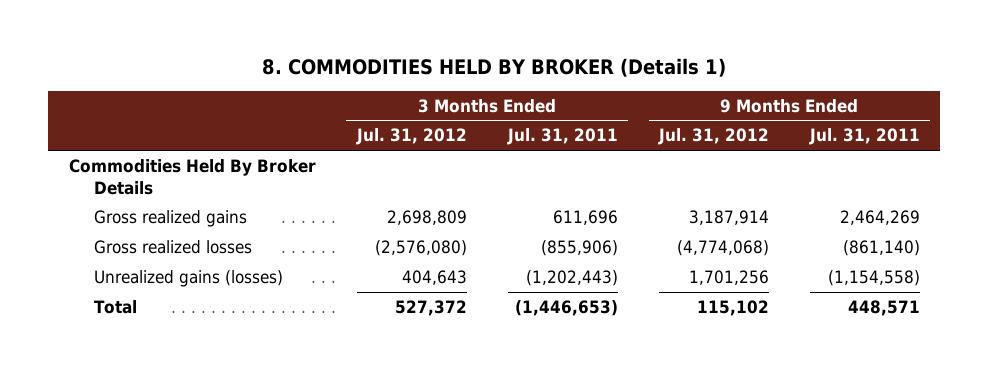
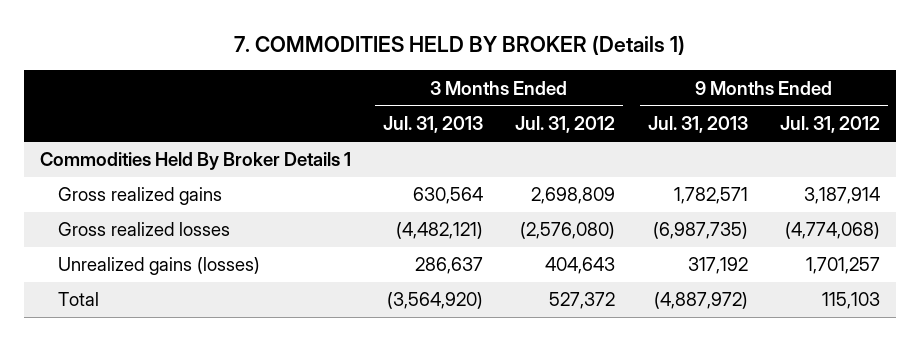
[262,58,727,78] 8. COMMODITIES HELD BY BROKER (Details 1) -> [233,35,685,56] 7. COMMODITIES HELD BY BROKER (Details 1)
[506,128,618,146] Jul. 31, 2011 -> none
[808,128,920,146] Jul. 31, 2011 -> none
none -> [383,116,484,134] Jul. 31, 2013
none -> [647,116,748,134] Jul. 31, 2013
[68,158,316,195] Commodities Held By Broker Details -> [39,152,351,171] Commodities Held By Broker Details 1
[688,269,769,285] 1,701,256 -> [805,257,880,275] 1,701,257
[696,299,769,316] 115,102 -> [821,292,880,310] 115,103

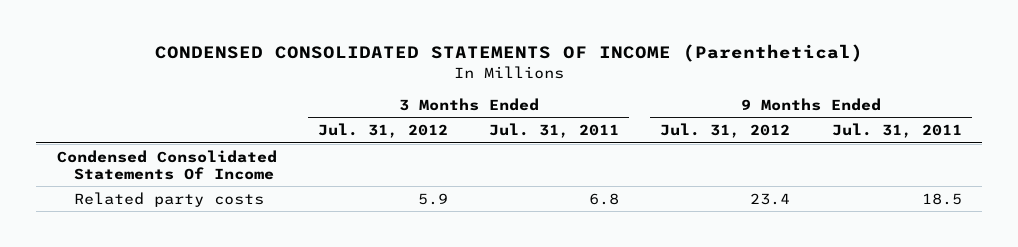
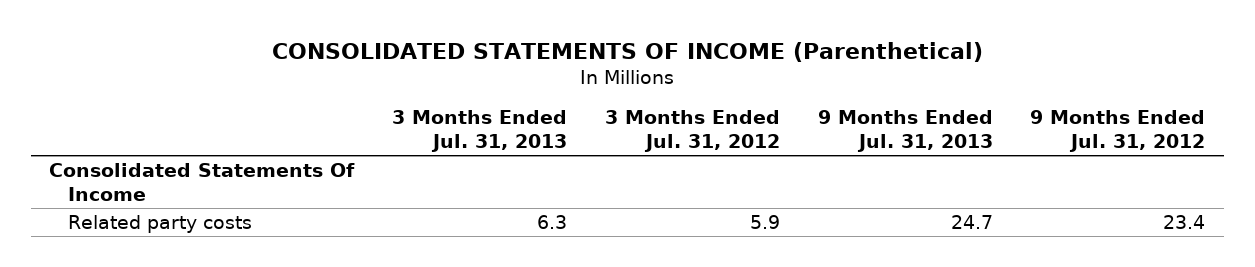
[155,44,864,63] CONDENSED CONSOLIDATED STATEMENTS OF INCOME (Parenthetical) -> [272,42,984,63] CONSOLIDATED STATEMENTS OF INCOME (Parenthetical)
[489,122,620,138] Jul. 31, 2011 -> none
[831,122,962,138] Jul. 31, 2011 -> none
none -> [392,109,568,152] 3 Months Ended Jul. 31, 2013
none -> [817,109,993,152] 9 Months Ended Jul. 31, 2013
[56,149,277,180] Condensed Consolidated Statements Of Income -> [49,162,356,201] Consolidated Statements Of Income

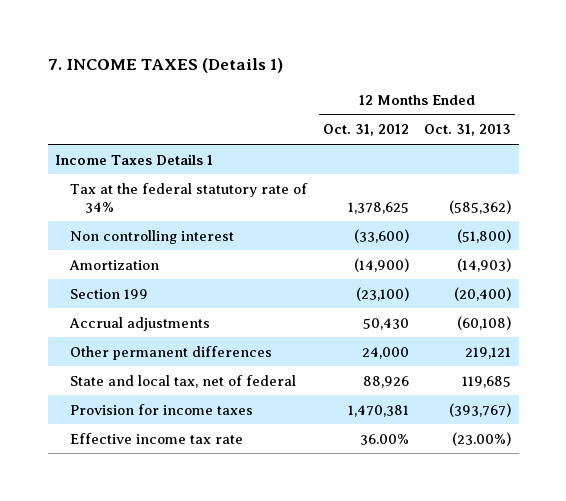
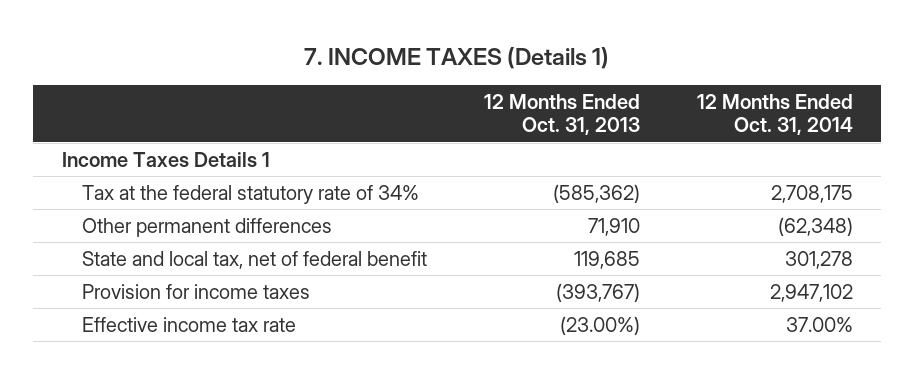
[322,124,409,137] Oct. 31, 2012 -> none
none -> [696,93,853,136] 12 Months Ended Oct. 31, 2014
[70,229,235,244] Non controlling interest -> none
[69,259,160,270] Amortization -> none
[70,288,149,299] Section 199 -> none
[69,316,211,331] Accrual adjustments -> none
[465,346,512,359] 219,121 -> [587,217,640,236] 71,910
[70,374,297,388] State and local tax, net of federal -> [81,250,427,269] State and local tax, net of federal benefit

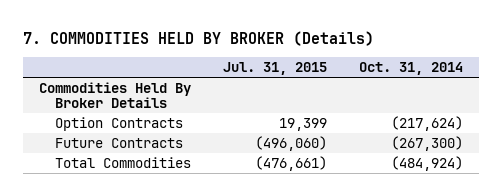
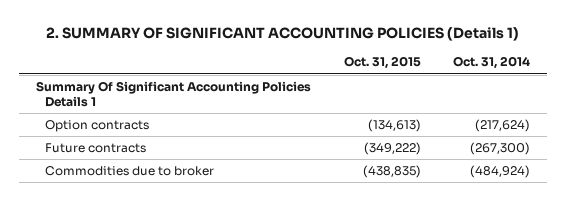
[23,31,375,47] 7. COMMODITIES HELD BY BROKER (Details) -> [46,27,520,42] 2. SUMMARY OF SIGNIFICANT ACCOUNTING POLICIES (Details 1)
[223,62,328,76] Jul. 31, 2015 -> none
none -> [343,56,421,70] Oct. 31, 2015
[39,81,192,109] Commodities Held By Broker Details -> none
none -> [35,81,311,107] Summary Of Significant Accounting Policies Details 1
[55,116,184,131] Option Contracts -> [45,120,150,133] Option contracts
[55,137,184,148] Future Contracts -> [45,143,147,154] Future contracts
[55,156,192,168] Total Commodities -> [45,166,215,177] Commodities due to broker

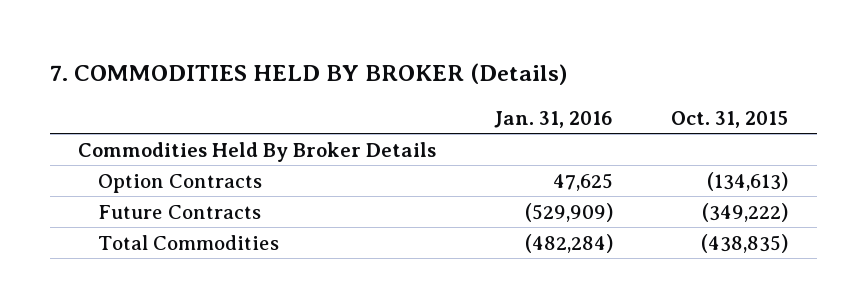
[46,27,520,42] 2. SUMMARY OF SIGNIFICANT ACCOUNTING POLICIES (Details 1) -> [49,63,567,86] 7. COMMODITIES HELD BY BROKER (Details)
[453,56,531,70] Oct. 31, 2014 -> none
none -> [494,110,614,128] Jan. 31, 2016
[35,81,311,107] Summary Of Significant Accounting Policies Details 1 -> none
none -> [78,141,437,162] Commodities Held By Broker Details
[45,120,150,133] Option contracts -> [98,173,263,193] Option Contracts
[45,143,147,154] Future contracts -> [98,204,262,219] Future Contracts
[45,166,215,177] Commodities due to broker -> [98,234,280,250] Total Commodities

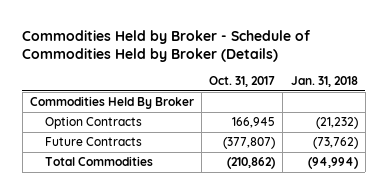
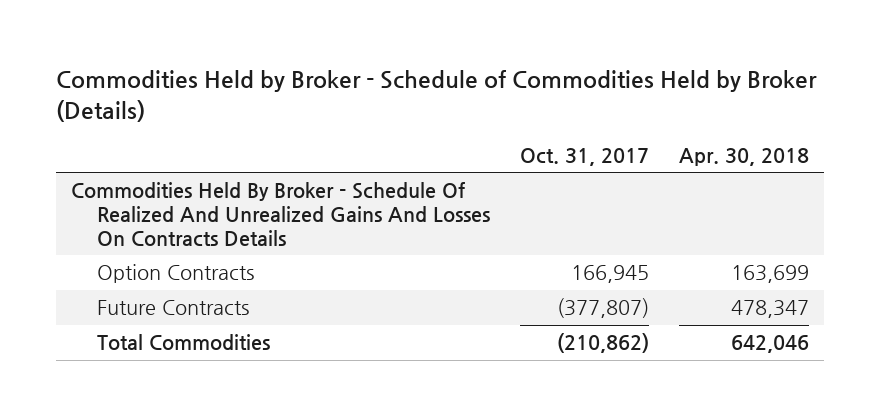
[290,76,358,88] Jan. 31, 2018 -> none
none -> [678,147,809,166] Apr. 30, 2018
[29,96,194,110] Commodities Held By Broker -> [70,182,491,247] Commodities Held By Broker - Schedule Of Realized And Unrealized Gains And Losses On Contracts Details

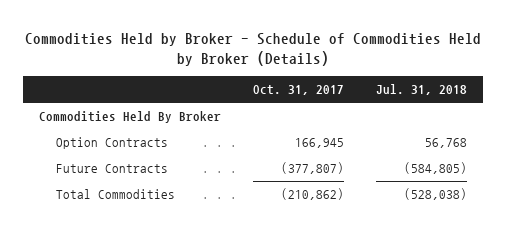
[678,147,809,166] Apr. 30, 2018 -> none
none -> [376,84,468,96] Jul. 31, 2018
[70,182,491,247] Commodities Held By Broker - Schedule Of Realized And Unrealized Gains And Losses On Contracts Details -> [39,111,222,124] Commodities Held By Broker

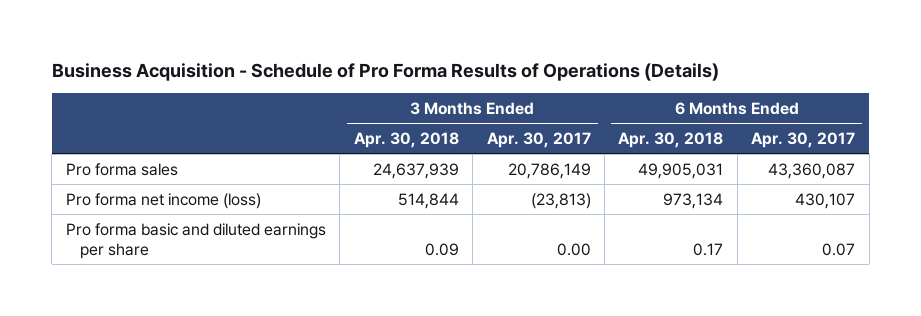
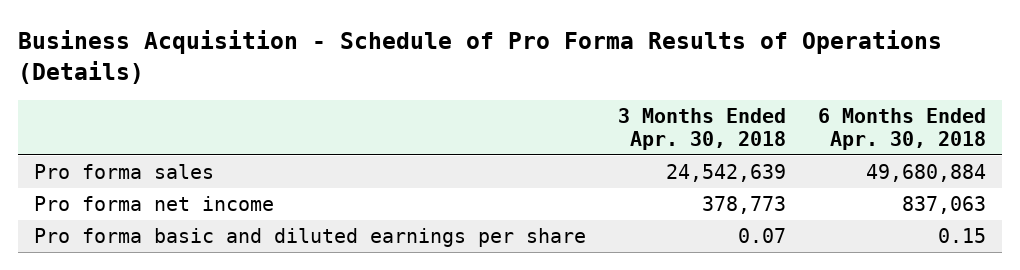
[486,132,591,149] Apr. 30, 2017 -> none
[751,132,856,149] Apr. 30, 2017 -> none
[372,162,459,179] 24,637,939 -> [665,164,786,183] 24,542,639
[638,162,724,179] 49,905,031 -> [865,164,986,183] 49,680,884
[65,192,261,209] Pro forma net income (loss) -> [33,196,274,212] Pro forma net income
[397,192,459,209] 514,844 -> [701,196,786,215] 378,773
[663,192,724,209] 973,134 -> [901,196,986,215] 837,063
[424,243,459,257] 0.09 -> [737,228,786,244] 0.07
[693,243,724,257] 0.17 -> [937,228,986,244] 0.15

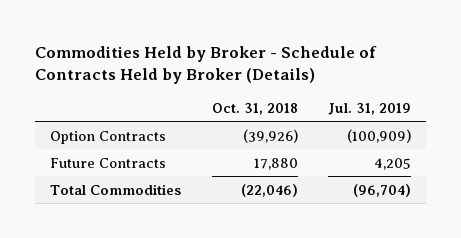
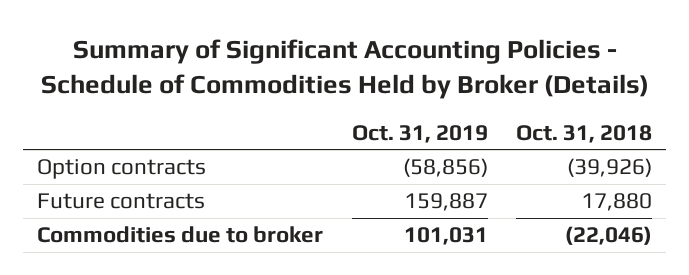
[35,45,378,84] Commodities Held by Broker - Schedule of Contracts Held by Broker (Details) -> [40,39,649,100] Summary of Significant Accounting Policies - Schedule of Commodities Held by Broker (Details)
[327,102,411,115] Jul. 31, 2019 -> none
none -> [351,124,488,143] Oct. 31, 2019
[50,130,167,144] Option Contracts -> [37,159,207,180] Option contracts
[50,157,167,168] Future Contracts -> [37,193,206,210] Future contracts
[50,183,182,195] Total Commodities -> [37,226,324,244] Commodities due to broker

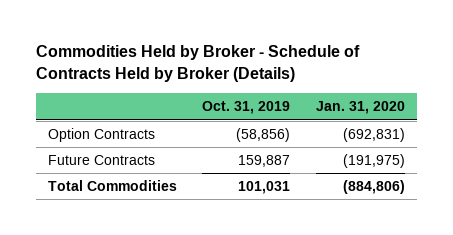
[40,39,649,100] Summary of Significant Accounting Policies - Schedule of Commodities Held by Broker (Details) -> [35,45,360,83] Commodities Held by Broker - Schedule of Contracts Held by Broker (Details)
[515,124,652,143] Oct. 31, 2018 -> none
none -> [315,101,405,115] Jan. 31, 2020
[37,159,207,180] Option contracts -> [48,128,156,143] Option Contracts
[37,193,206,210] Future contracts -> [48,155,156,166] Future Contracts
[37,226,324,244] Commodities due to broker -> [48,180,178,192] Total Commodities

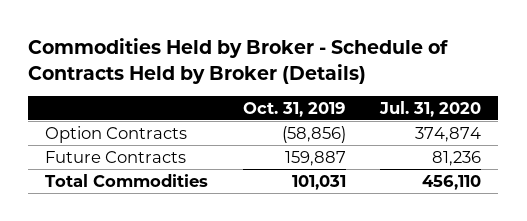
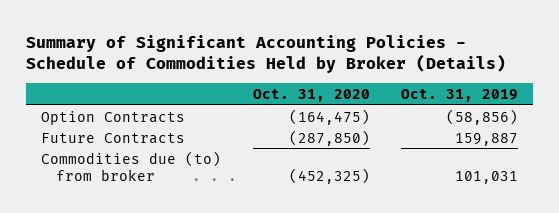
[28,37,449,84] Commodities Held by Broker - Schedule of Contracts Held by Broker (Details) -> [25,34,506,74] Summary of Significant Accounting Policies - Schedule of Commodities Held by Broker (Details)
[379,100,482,117] Jul. 31, 2020 -> none
none -> [252,89,370,103] Oct. 31, 2020
[45,173,209,187] Total Commodities -> [41,150,222,182] Commodities due (to) from broker

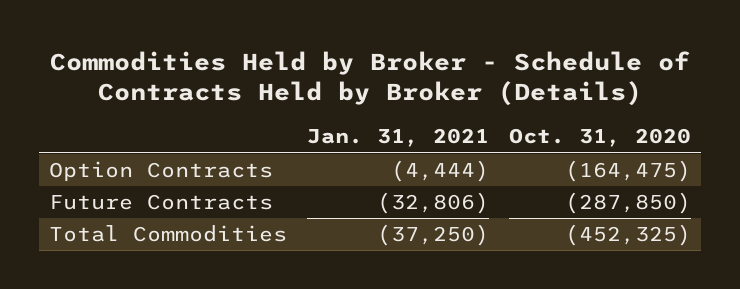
[25,34,506,74] Summary of Significant Accounting Policies - Schedule of Commodities Held by Broker (Details) -> [49,50,690,107] Commodities Held by Broker - Schedule of Contracts Held by Broker (Details)
[400,89,518,103] Oct. 31, 2019 -> none
none -> [306,128,489,148] Jan. 31, 2021
[41,150,222,182] Commodities due (to) from broker -> [48,225,287,243] Total Commodities

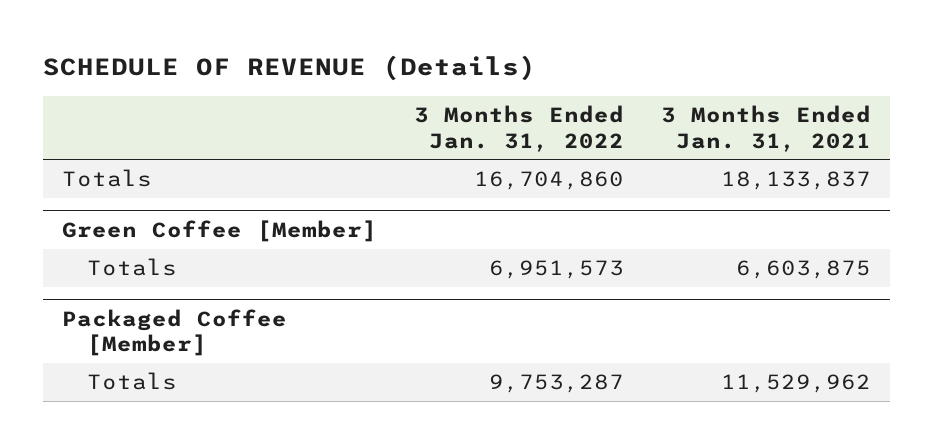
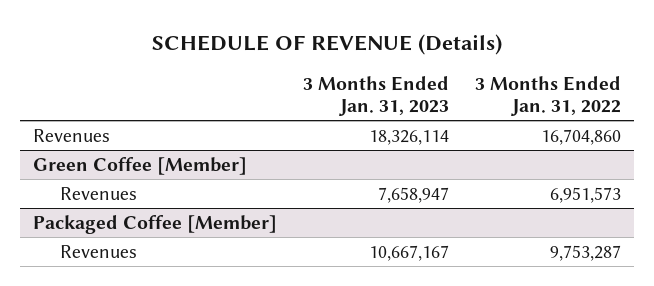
[661,105,872,152] 3 Months Ended Jan. 31, 2021 -> none
none -> [302,75,449,117] 3 Months Ended Jan. 31, 2023
[61,169,152,188] Totals -> [32,128,110,142] Revenues
[87,258,178,277] Totals -> [59,186,137,200] Revenues
[87,372,178,391] Totals -> [59,244,137,258] Revenues

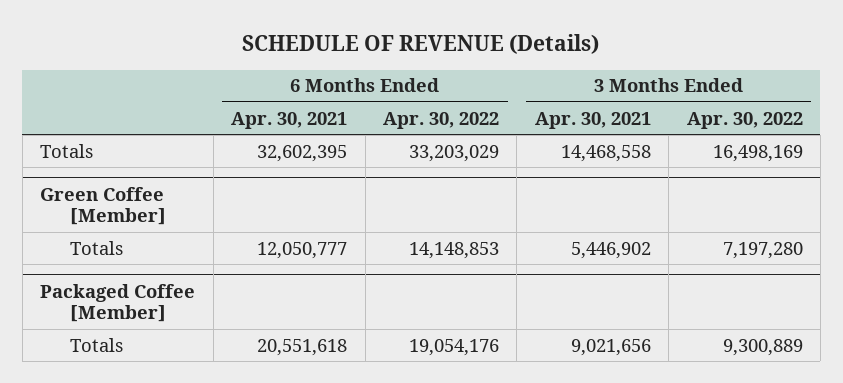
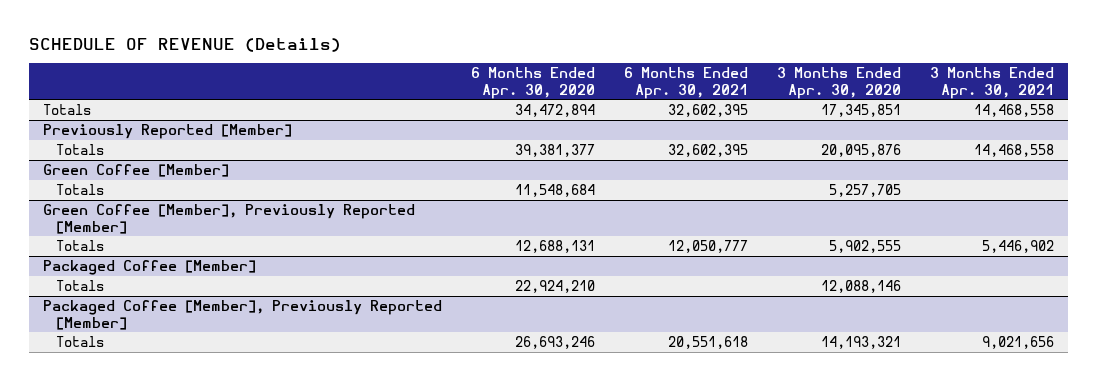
[382,111,499,129] Apr. 30, 2022 -> none
[686,111,803,129] Apr. 30, 2022 -> none
none -> [471,67,596,99] 6 Months Ended Apr. 30, 2020
none -> [776,67,901,99] 3 Months Ended Apr. 30, 2020
none -> [43,124,293,140] Previously Reported [Member]
none -> [55,144,104,156] Totals
none -> [55,184,104,196] Totals
none -> [43,204,416,234] Green Coffee [Member], Previously Reported [Member]
none -> [55,280,104,292] Totals
none -> [43,300,443,330] Packaged Coffee [Member], Previously Reported [Member]

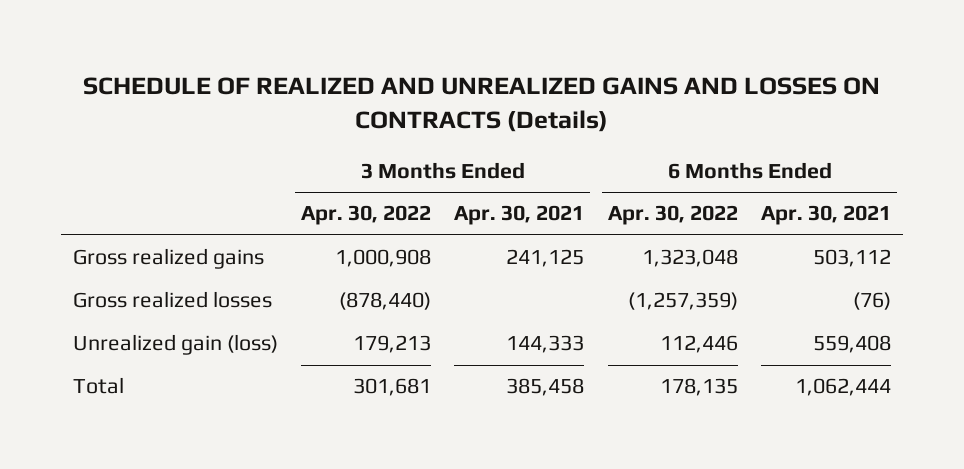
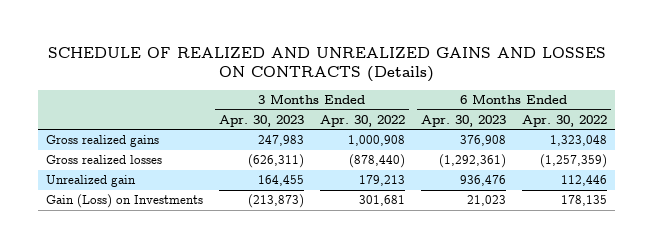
[454,205,585,226] Apr. 30, 2021 -> none
[761,205,892,226] Apr. 30, 2021 -> none
none -> [219,114,305,127] Apr. 30, 2023
none -> [421,114,507,127] Apr. 30, 2023
[72,334,278,356] Unrealized gain (loss) -> [46,175,137,188] Unrealized gain
[72,377,124,395] Total -> [46,194,204,209] Gain (Loss) on Investments

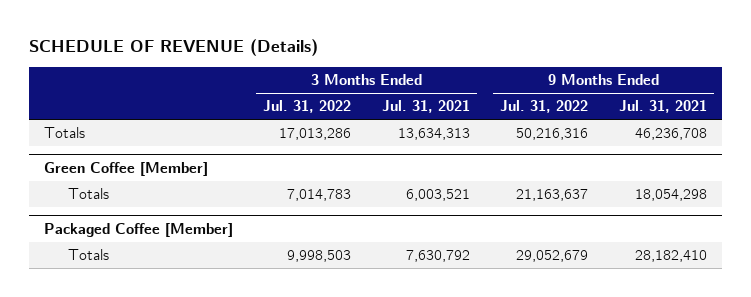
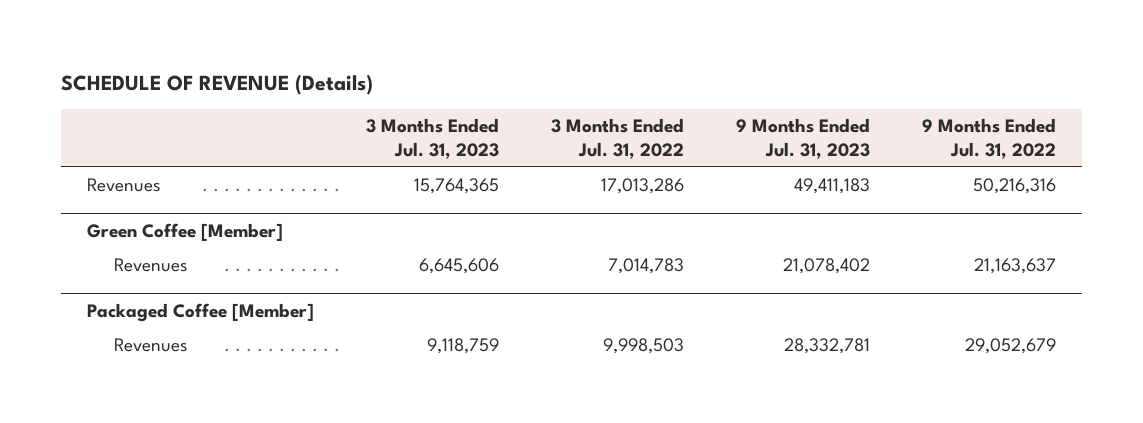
[381,100,470,114] Jul. 31, 2021 -> none
[618,100,707,114] Jul. 31, 2021 -> none
none -> [365,118,499,159] 3 Months Ended Jul. 31, 2023
none -> [736,118,871,159] 9 Months Ended Jul. 31, 2023
[43,127,85,139] Totals -> [86,178,161,193] Revenues
[67,188,109,200] Totals -> [114,258,189,273] Revenues
[67,249,109,261] Totals -> [114,338,189,353] Revenues

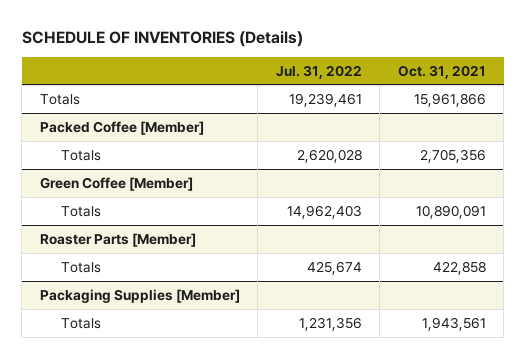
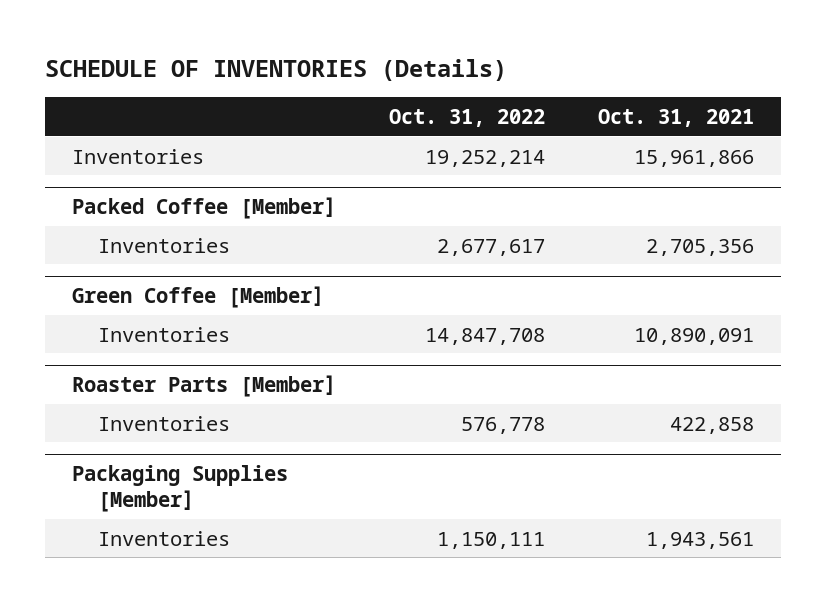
[275,64,362,79] Jul. 31, 2022 -> none
none -> [388,108,545,127] Oct. 31, 2022
[39,93,80,105] Totals -> [71,148,204,164] Inventories
[61,149,102,161] Totals -> [97,237,230,253] Inventories
[61,205,102,217] Totals -> [97,326,230,342] Inventories
[61,261,102,273] Totals -> [97,415,230,431] Inventories
[61,317,102,329] Totals -> [97,530,230,546] Inventories

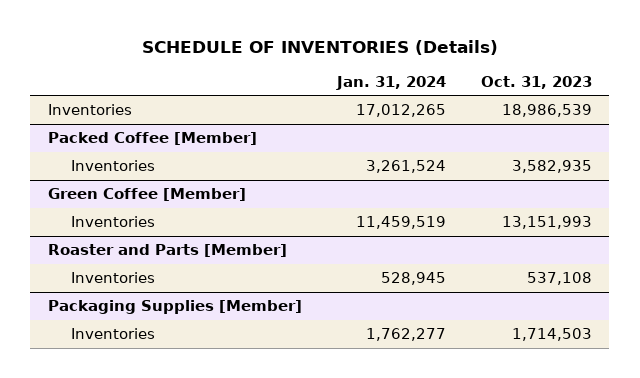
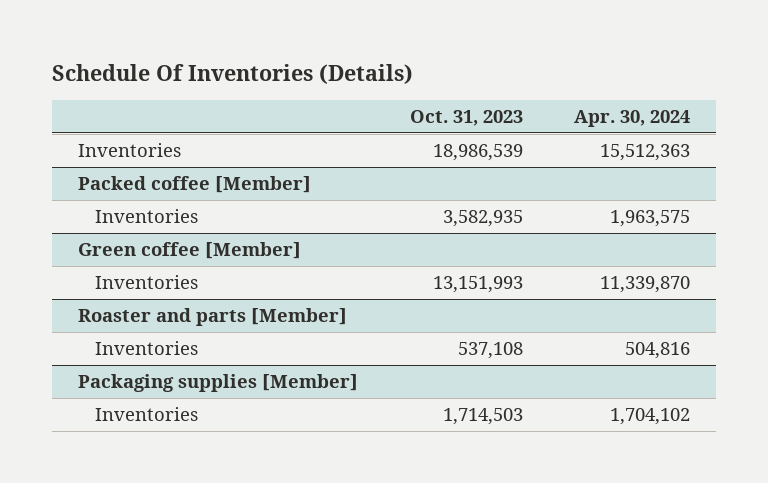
[141,39,498,55] SCHEDULE OF INVENTORIES (Details) -> [52,64,414,85] Schedule Of Inventories (Details)
[335,75,446,90] Jan. 31, 2024 -> none
none -> [574,110,691,128] Apr. 30, 2024
[47,132,257,146] Packed Coffee [Member] -> [77,176,311,194] Packed coffee [Member]
[47,188,246,202] Green Coffee [Member] -> [77,242,301,260] Green coffee [Member]
[47,244,287,258] Roaster and Parts [Member] -> [77,308,347,327] Roaster and parts [Member]
[47,300,302,315] Packaging Supplies [Member] -> [77,374,358,393] Packaging supplies [Member]

